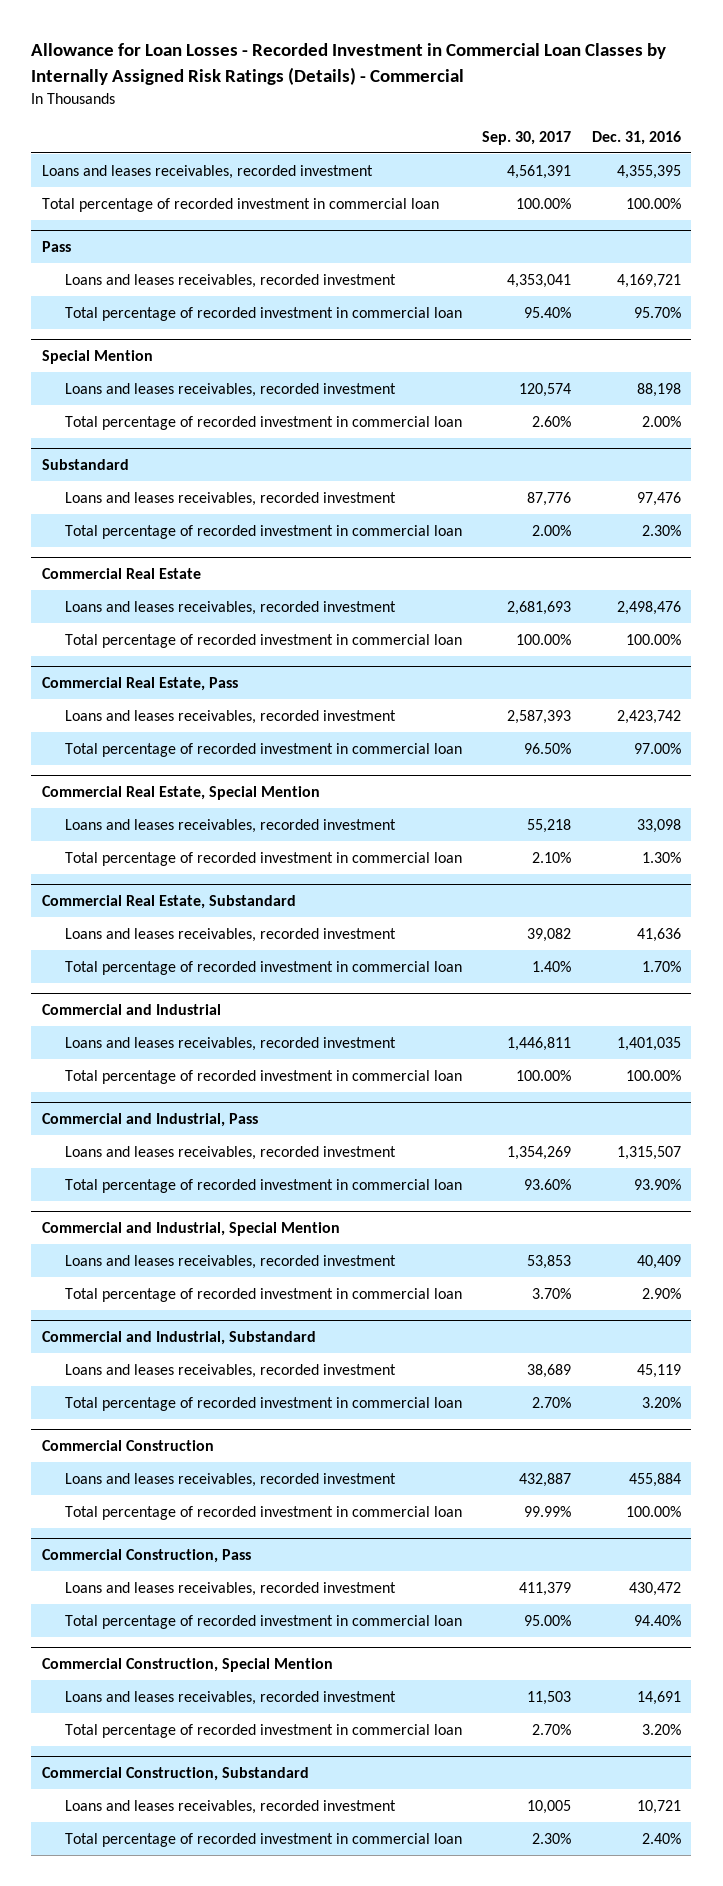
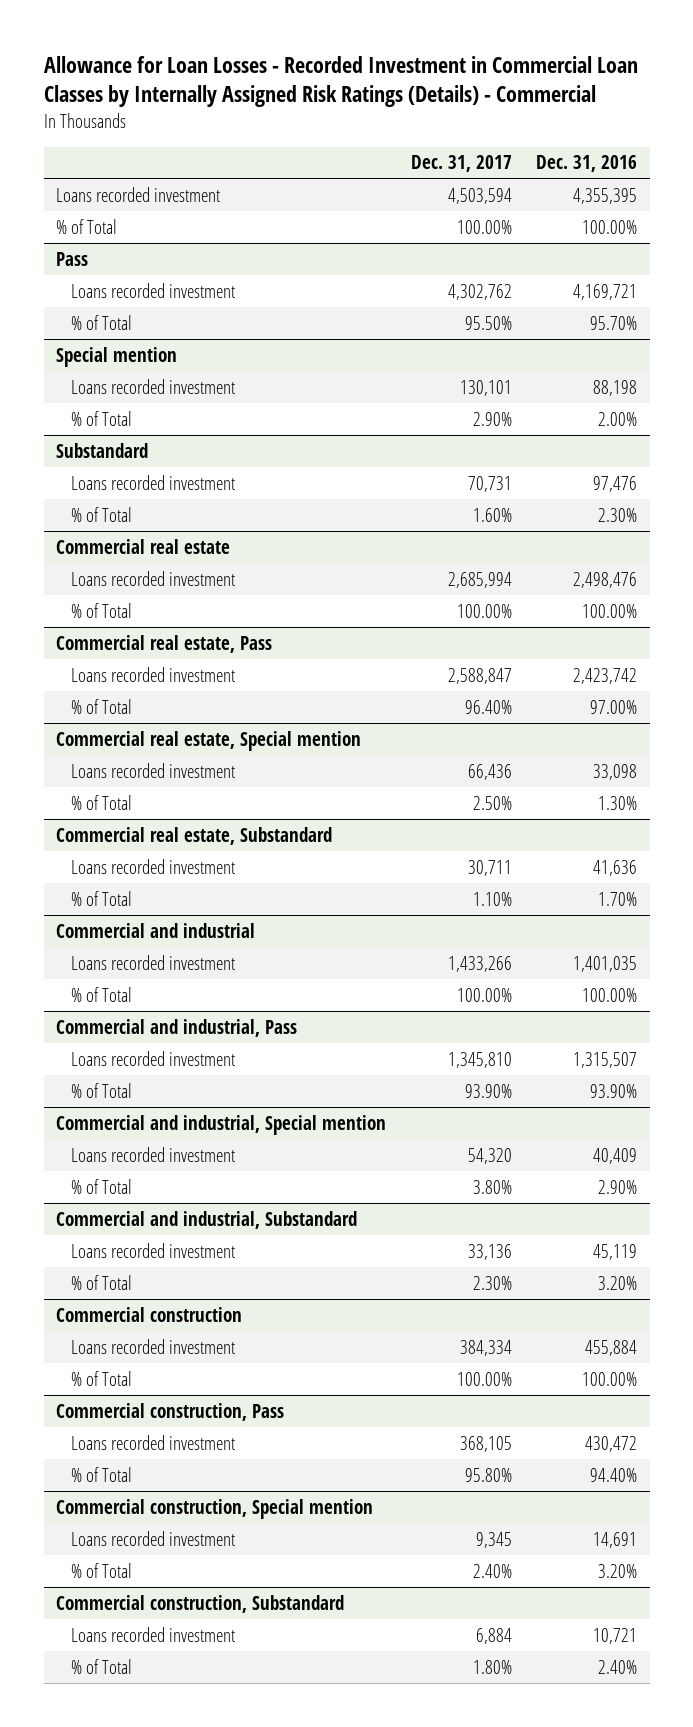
[482,130,572,145] Sep. 30, 2017 -> none
none -> [410,155,512,173] Dec. 31, 2017
[41,164,373,179] Loans and leases receivables, recorded investment -> [55,186,220,202] Loans recorded investment
[41,197,439,212] Total percentage of recorded investment in commercial loan -> [55,218,117,234] % of Total
[64,273,396,288] Loans and leases receivables, recorded investment -> [70,282,235,298] Loans recorded investment
[64,306,462,321] Total percentage of recorded investment in commercial loan -> [70,314,132,330] % of Total
[41,349,153,364] Special Mention -> [55,346,177,367] Special mention
[64,382,396,397] Loans and leases receivables, recorded investment -> [70,378,235,394] Loans recorded investment
[64,415,462,430] Total percentage of recorded investment in commercial loan -> [70,410,132,426] % of Total
[64,491,396,506] Loans and leases receivables, recorded investment -> [70,474,235,490] Loans recorded investment
[64,524,462,539] Total percentage of recorded investment in commercial loan -> [70,506,132,522] % of Total
[41,567,201,579] Commercial Real Estate -> [55,538,230,554] Commercial real estate
[64,600,396,615] Loans and leases receivables, recorded investment -> [70,570,235,586] Loans recorded investment
[64,633,462,648] Total percentage of recorded investment in commercial loan -> [70,602,132,618] % of Total
[41,676,238,691] Commercial Real Estate, Pass -> [55,634,272,653] Commercial real estate, Pass
[64,709,396,724] Loans and leases receivables, recorded investment -> [70,666,235,682] Loans recorded investment
[64,742,462,757] Total percentage of recorded investment in commercial loan -> [70,698,132,714] % of Total
[41,785,320,800] Commercial Real Estate, Special Mention -> [55,730,361,751] Commercial real estate, Special mention
[64,818,396,833] Loans and leases receivables, recorded investment -> [70,762,235,778] Loans recorded investment
[64,851,462,866] Total percentage of recorded investment in commercial loan -> [70,794,132,810] % of Total
[41,894,296,909] Commercial Real Estate, Substandard -> [55,826,332,845] Commercial real estate, Substandard
[64,927,396,942] Loans and leases receivables, recorded investment -> [70,858,235,874] Loans recorded investment
[64,960,462,975] Total percentage of recorded investment in commercial loan -> [70,890,132,906] % of Total
[41,1003,221,1015] Commercial and Industrial -> [55,922,255,938] Commercial and industrial
[64,1036,396,1051] Loans and leases receivables, recorded investment -> [70,954,235,970] Loans recorded investment
[64,1069,462,1084] Total percentage of recorded investment in commercial loan -> [70,986,132,1002] % of Total
[41,1112,258,1127] Commercial and Industrial, Pass -> [55,1018,297,1037] Commercial and industrial, Pass
[64,1145,396,1160] Loans and leases receivables, recorded investment -> [70,1050,235,1066] Loans recorded investment
[64,1178,462,1193] Total percentage of recorded investment in commercial loan -> [70,1082,132,1098] % of Total
[41,1221,340,1236] Commercial and Industrial, Special Mention -> [55,1114,386,1135] Commercial and industrial, Special mention
[64,1254,396,1269] Loans and leases receivables, recorded investment -> [70,1146,235,1162] Loans recorded investment
[64,1287,462,1302] Total percentage of recorded investment in commercial loan -> [70,1178,132,1194] % of Total
[41,1330,316,1345] Commercial and Industrial, Substandard -> [55,1210,357,1229] Commercial and industrial, Substandard
[64,1363,396,1378] Loans and leases receivables, recorded investment -> [70,1242,235,1258] Loans recorded investment
[64,1396,462,1411] Total percentage of recorded investment in commercial loan -> [70,1274,132,1290] % of Total
[41,1439,214,1451] Commercial Construction -> [55,1306,242,1322] Commercial construction
[64,1472,396,1487] Loans and leases receivables, recorded investment -> [70,1338,235,1354] Loans recorded investment
[64,1505,462,1520] Total percentage of recorded investment in commercial loan -> [70,1370,132,1386] % of Total
[41,1548,251,1563] Commercial Construction, Pass -> [55,1402,284,1421] Commercial construction, Pass
[64,1581,396,1596] Loans and leases receivables, recorded investment -> [70,1434,235,1450] Loans recorded investment
[64,1614,462,1629] Total percentage of recorded investment in commercial loan -> [70,1466,132,1482] % of Total
[41,1657,333,1672] Commercial Construction, Special Mention -> [55,1498,373,1519] Commercial construction, Special mention
[64,1690,396,1705] Loans and leases receivables, recorded investment -> [70,1530,235,1546] Loans recorded investment
[64,1723,462,1738] Total percentage of recorded investment in commercial loan -> [70,1562,132,1578] % of Total
[41,1766,309,1781] Commercial Construction, Substandard -> [55,1594,344,1613] Commercial construction, Substandard
[64,1799,396,1814] Loans and leases receivables, recorded investment -> [70,1626,235,1642] Loans recorded investment
[64,1832,462,1847] Total percentage of recorded investment in commercial loan -> [70,1658,132,1674] % of Total

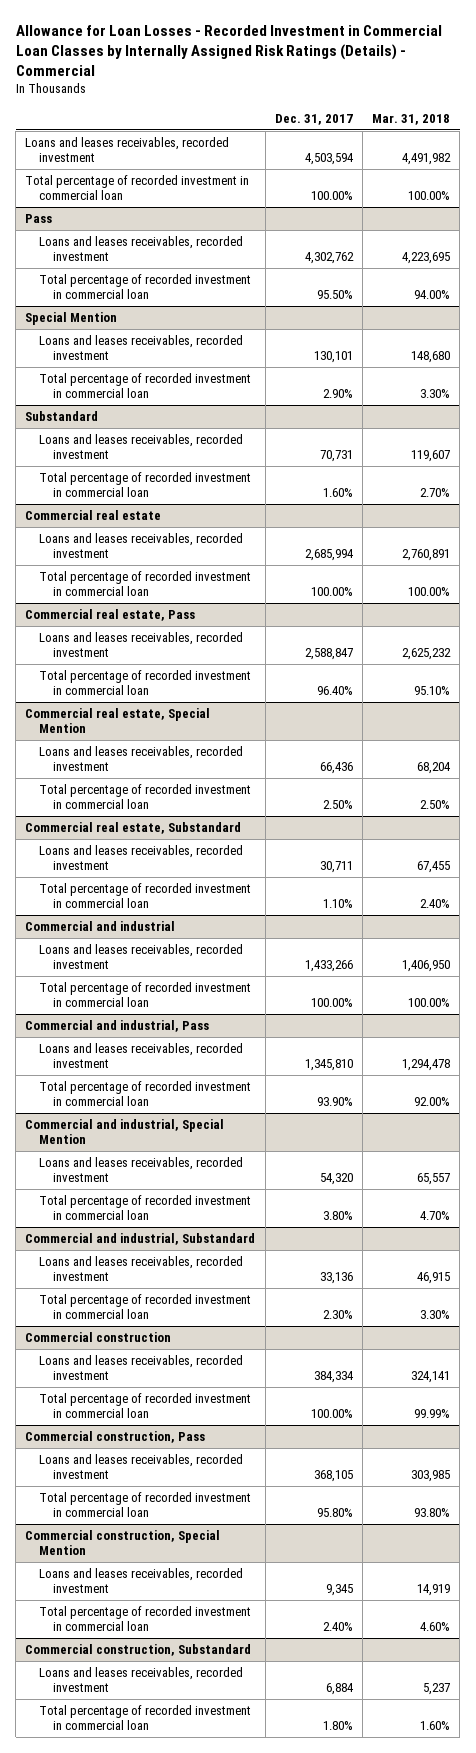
[536,155,638,173] Dec. 31, 2016 -> none
none -> [372,113,451,125] Mar. 31, 2018
[55,186,220,202] Loans recorded investment -> [25,137,230,163] Loans and leases receivables, recorded investment
[55,218,117,234] % of Total -> [25,175,250,201] Total percentage of recorded investment in commercial loan
[70,282,235,298] Loans recorded investment -> [39,236,244,262] Loans and leases receivables, recorded investment
[70,314,132,330] % of Total -> [39,274,252,300] Total percentage of recorded investment in commercial loan
[55,346,177,367] Special mention -> [25,312,118,326] Special Mention
[70,378,235,394] Loans recorded investment -> [39,335,244,361] Loans and leases receivables, recorded investment
[70,410,132,426] % of Total -> [39,373,252,399] Total percentage of recorded investment in commercial loan
[70,474,235,490] Loans recorded investment -> [39,434,244,460] Loans and leases receivables, recorded investment
[70,506,132,522] % of Total -> [39,472,252,498] Total percentage of recorded investment in commercial loan
[70,570,235,586] Loans recorded investment -> [39,533,244,559] Loans and leases receivables, recorded investment
[70,602,132,618] % of Total -> [39,571,252,597] Total percentage of recorded investment in commercial loan
[70,666,235,682] Loans recorded investment -> [39,632,244,658] Loans and leases receivables, recorded investment
[70,698,132,714] % of Total -> [39,670,252,696] Total percentage of recorded investment in commercial loan
[55,730,361,751] Commercial real estate, Special mention -> [25,708,211,734] Commercial real estate, Special Mention
[70,762,235,778] Loans recorded investment -> [39,746,244,772] Loans and leases receivables, recorded investment
[70,794,132,810] % of Total -> [39,784,252,810] Total percentage of recorded investment in commercial loan
[70,858,235,874] Loans recorded investment -> [39,845,244,871] Loans and leases receivables, recorded investment
[70,890,132,906] % of Total -> [39,883,252,909] Total percentage of recorded investment in commercial loan
[70,954,235,970] Loans recorded investment -> [39,944,244,970] Loans and leases receivables, recorded investment
[70,986,132,1002] % of Total -> [39,982,252,1008] Total percentage of recorded investment in commercial loan
[70,1050,235,1066] Loans recorded investment -> [39,1043,244,1069] Loans and leases receivables, recorded investment
[70,1082,132,1098] % of Total -> [39,1081,252,1107] Total percentage of recorded investment in commercial loan
[55,1114,386,1135] Commercial and industrial, Special mention -> [25,1119,225,1145] Commercial and industrial, Special Mention
[70,1146,235,1162] Loans recorded investment -> [39,1157,244,1183] Loans and leases receivables, recorded investment
[70,1178,132,1194] % of Total -> [39,1195,252,1221] Total percentage of recorded investment in commercial loan
[70,1242,235,1258] Loans recorded investment -> [39,1256,244,1282] Loans and leases receivables, recorded investment
[70,1274,132,1290] % of Total -> [39,1294,252,1320] Total percentage of recorded investment in commercial loan
[70,1338,235,1354] Loans recorded investment -> [39,1355,244,1381] Loans and leases receivables, recorded investment
[70,1370,132,1386] % of Total -> [39,1393,252,1419] Total percentage of recorded investment in commercial loan
[70,1434,235,1450] Loans recorded investment -> [39,1454,244,1480] Loans and leases receivables, recorded investment
[70,1466,132,1482] % of Total -> [39,1492,252,1518] Total percentage of recorded investment in commercial loan
[55,1498,373,1519] Commercial construction, Special mention -> [25,1530,221,1556] Commercial construction, Special Mention
[70,1530,235,1546] Loans recorded investment -> [39,1568,244,1594] Loans and leases receivables, recorded investment
[70,1562,132,1578] % of Total -> [39,1606,252,1632] Total percentage of recorded investment in commercial loan
[70,1626,235,1642] Loans recorded investment -> [39,1667,244,1693] Loans and leases receivables, recorded investment
[70,1658,132,1674] % of Total -> [39,1705,252,1731] Total percentage of recorded investment in commercial loan

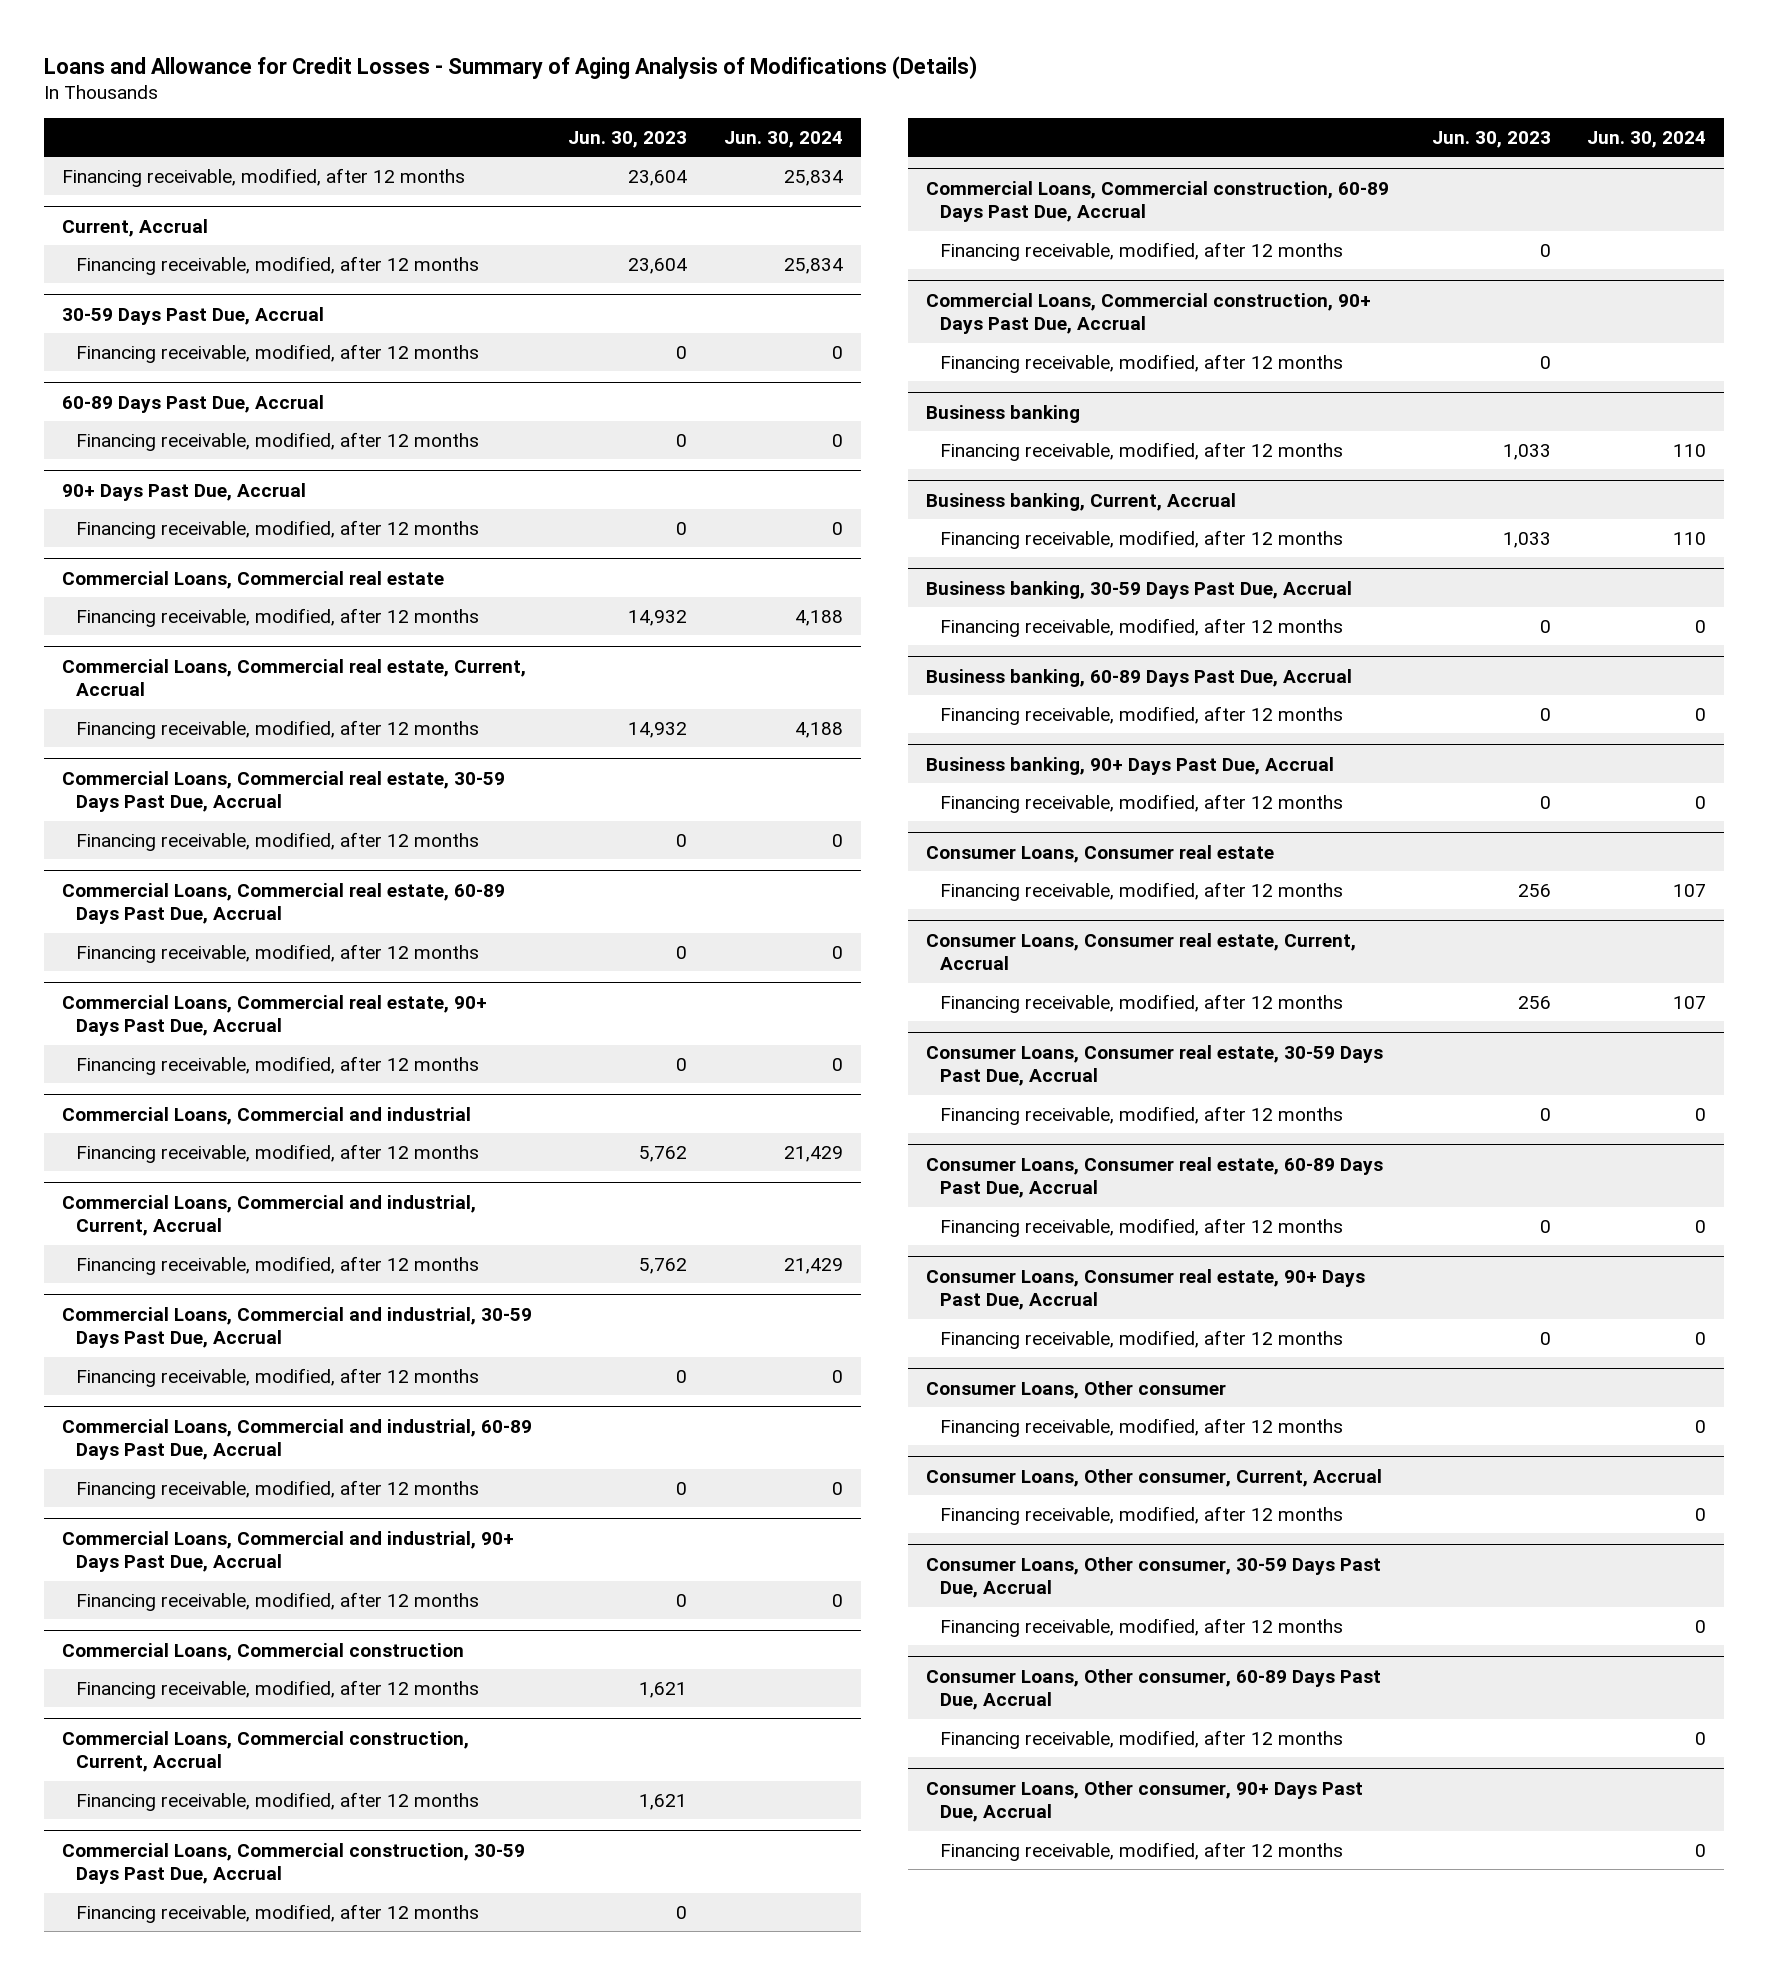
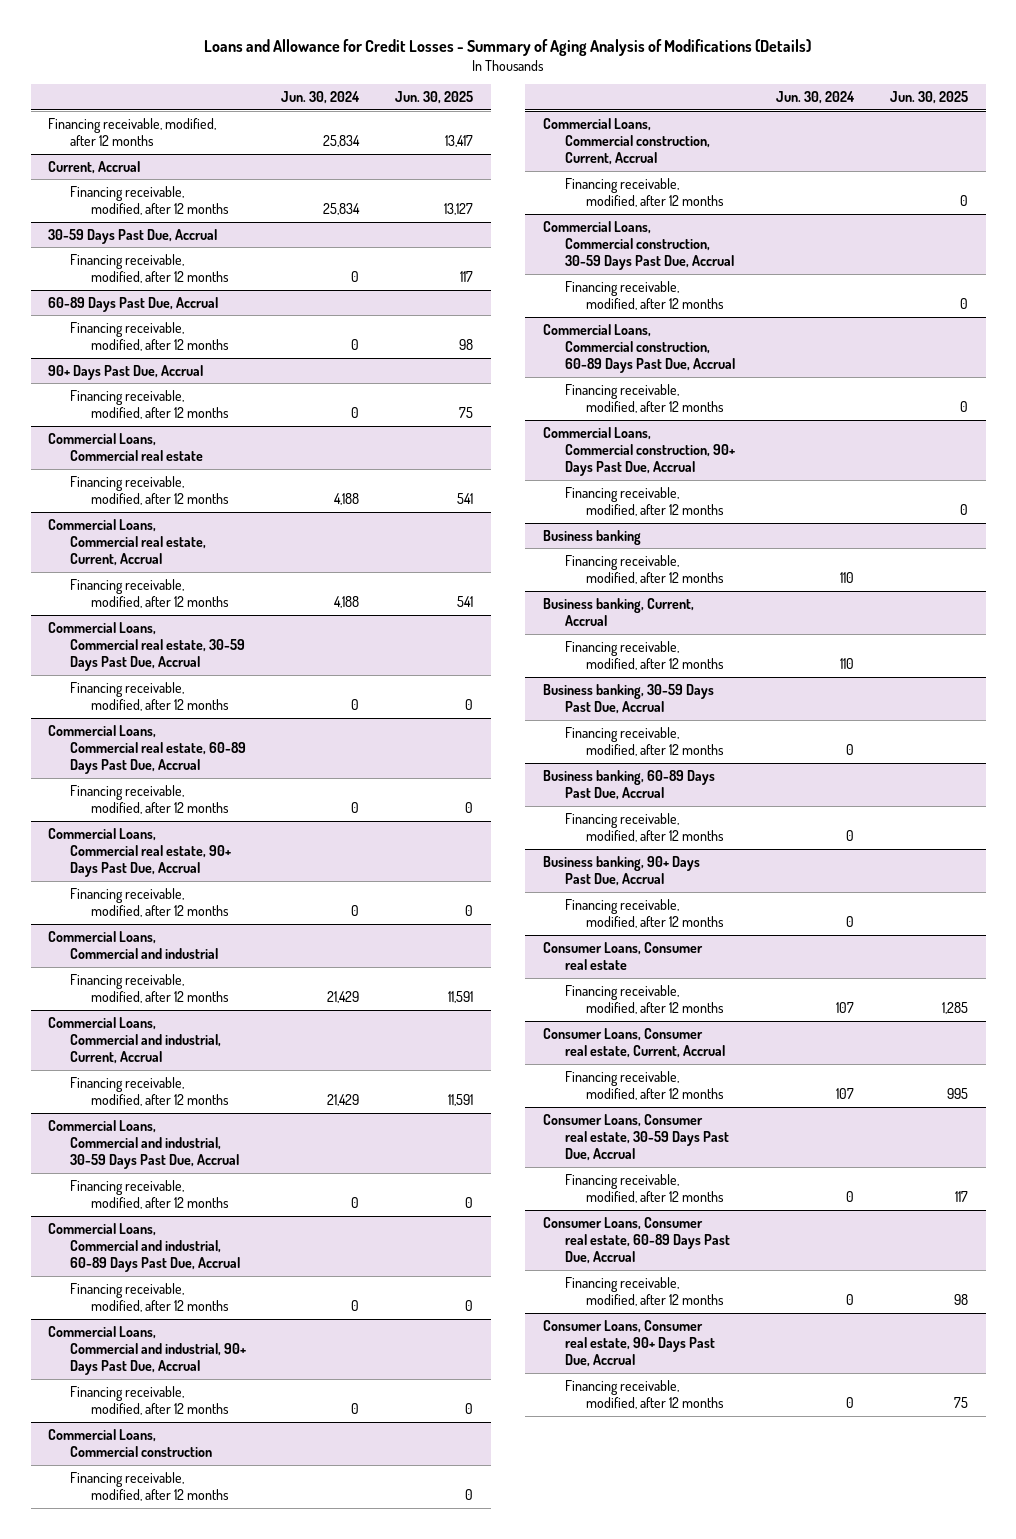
[568,130,688,148] Jun. 30, 2023 -> none
none -> [395,91,474,105] Jun. 30, 2025
[925,1380,1226,1399] Consumer Loans, Other consumer -> none
[939,1417,1343,1437] Financing receivable, modified, after 12 months -> none
[925,1468,1382,1487] Consumer Loans, Other consumer, Current, Accrual -> none
[939,1505,1343,1525] Financing receivable, modified, after 12 months -> none
[925,1556,1381,1599] Consumer Loans, Other consumer, 30-59 Days Past Due, Accrual -> none
[939,1617,1343,1637] Financing receivable, modified, after 12 months -> none
[925,1668,1381,1711] Consumer Loans, Other consumer, 60-89 Days Past Due, Accrual -> none
[939,1729,1343,1749] Financing receivable, modified, after 12 months -> none
[925,1780,1363,1823] Consumer Loans, Other consumer, 90+ Days Past Due, Accrual -> none
[939,1841,1343,1861] Financing receivable, modified, after 12 months -> none

